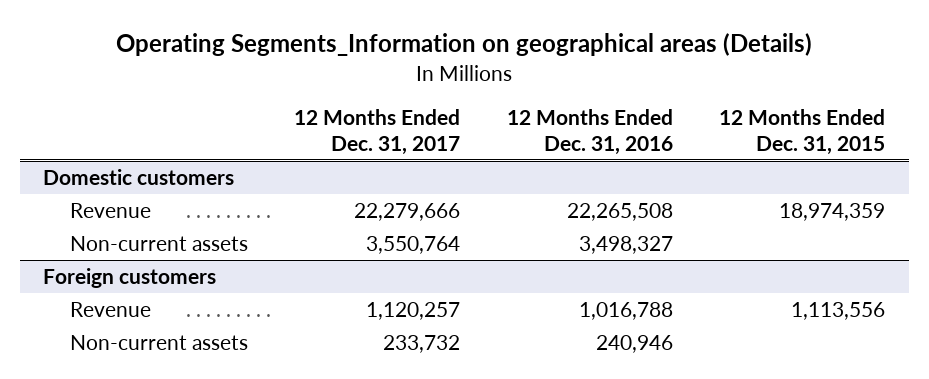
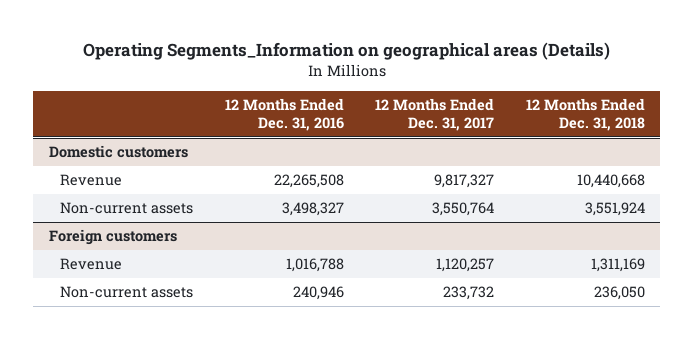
[719,109,886,155] 12 Months Ended Dec. 31, 2015 -> none
none -> [525,98,645,131] 12 Months Ended Dec. 31, 2018
[354,202,461,221] 22,279,666 -> [434,174,495,189] 9,817,327

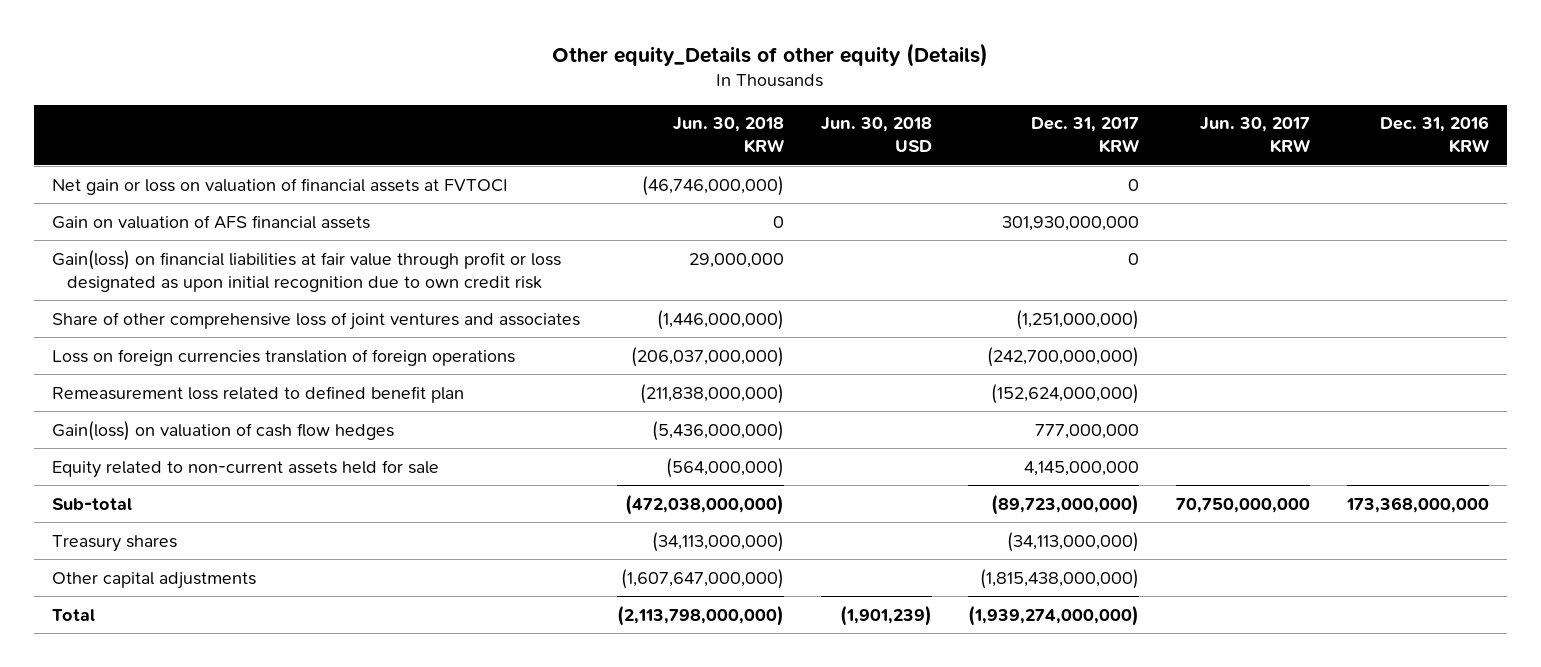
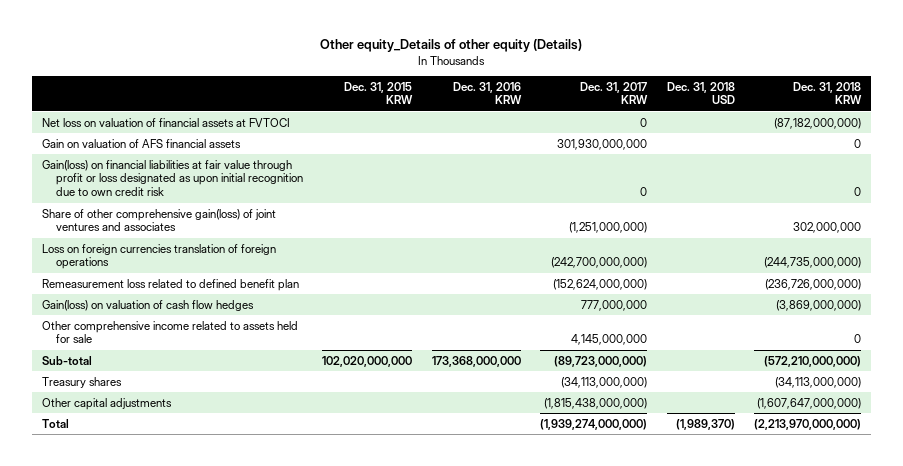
[672,117,785,154] Jun. 30, 2018 KRW -> none
[820,117,932,153] Jun. 30, 2018 USD -> none
[1200,117,1312,154] Jun. 30, 2017 KRW -> none
none -> [344,81,414,105] Dec. 31, 2015 KRW
none -> [666,81,735,105] Dec. 31, 2018 USD
none -> [793,81,863,105] Dec. 31, 2018 KRW
[51,177,508,195] Net gain or loss on valuation of financial assets at FVTOCI -> [41,117,290,127] Net loss on valuation of financial assets at FVTOCI
[51,311,580,330] Share of other comprehensive loss of joint ventures and associates -> [41,208,276,232] Share of other comprehensive gain(loss) of joint ventures and associates
[51,459,439,478] Equity related to non-current assets held for sale -> [41,320,298,344] Other comprehensive income related to assets held for sale

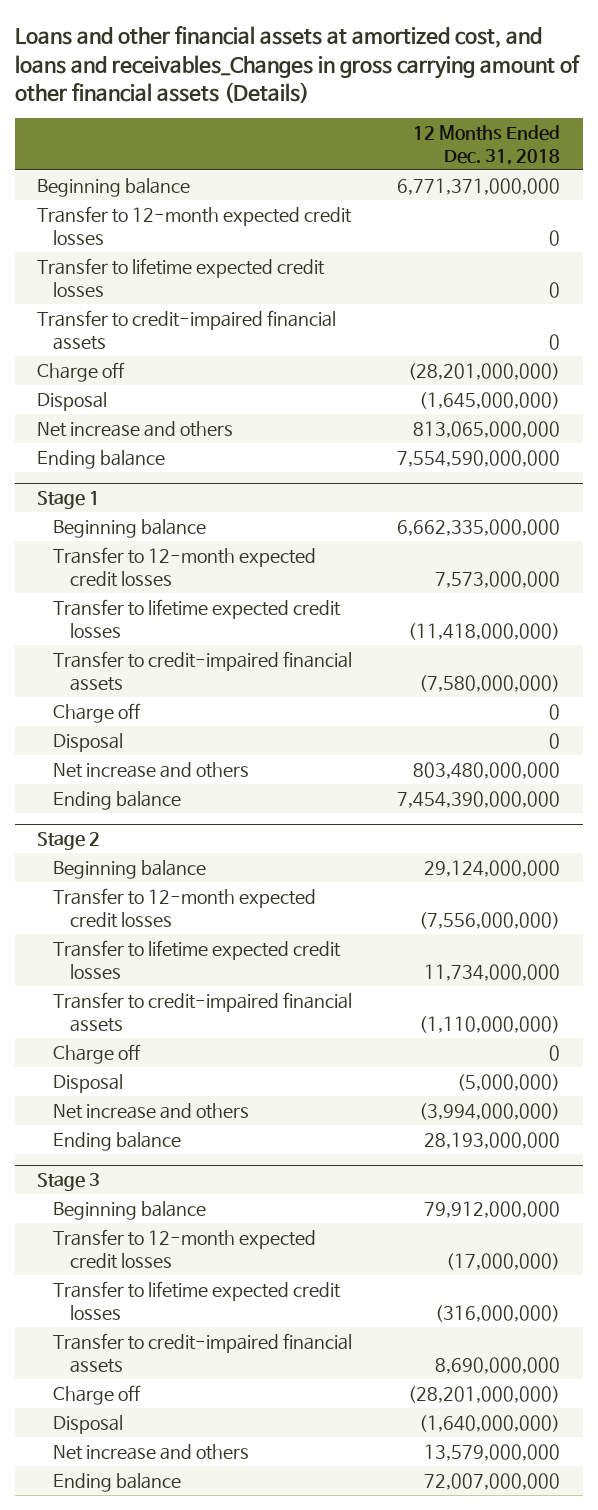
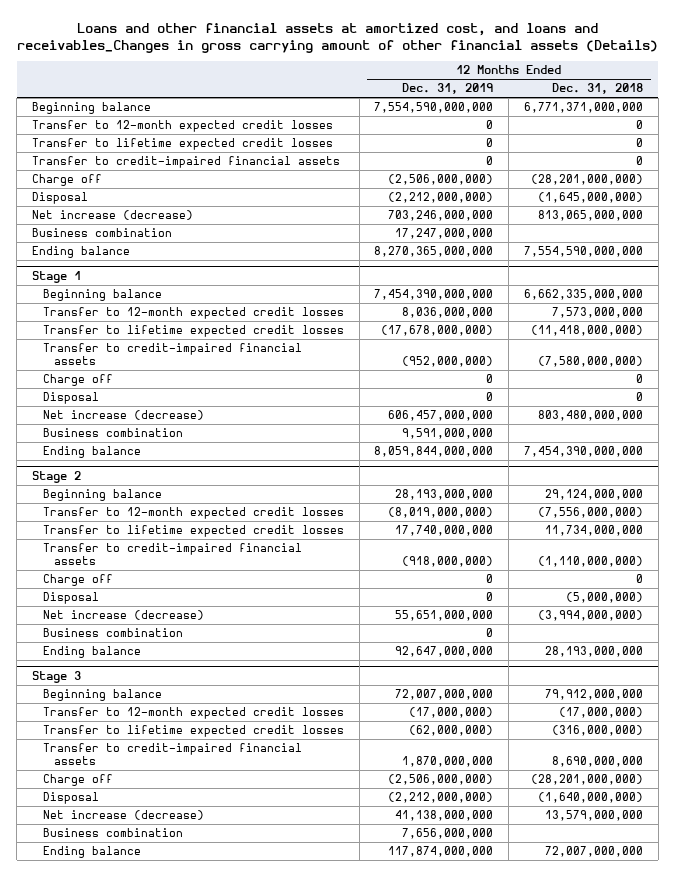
none -> [402,83,494,95] Dec. 31, 2019
[37,420,234,437] Net increase and others -> [31,210,193,221] Net increase (decrease)
none -> [31,228,172,238] Business combination
[53,761,250,778] Net increase and others -> [42,410,204,421] Net increase (decrease)
none -> [42,428,183,438] Business combination
[53,1102,250,1119] Net increase and others -> [42,610,204,621] Net increase (decrease)
none -> [42,628,183,638] Business combination
[53,1443,250,1460] Net increase and others -> [42,810,204,821] Net increase (decrease)
none -> [42,828,183,838] Business combination

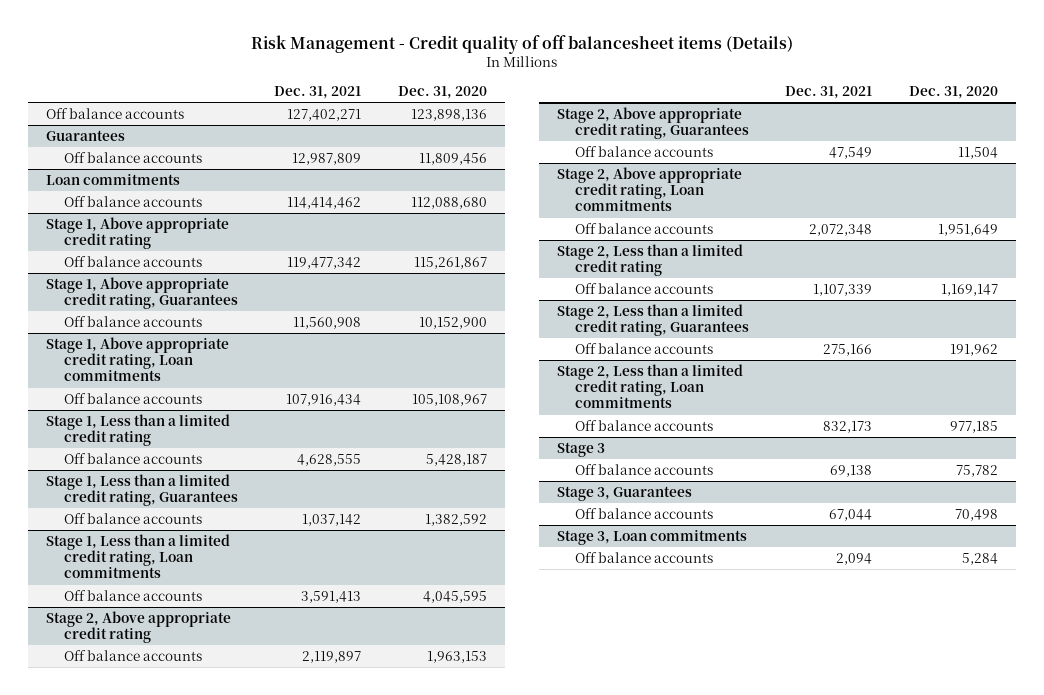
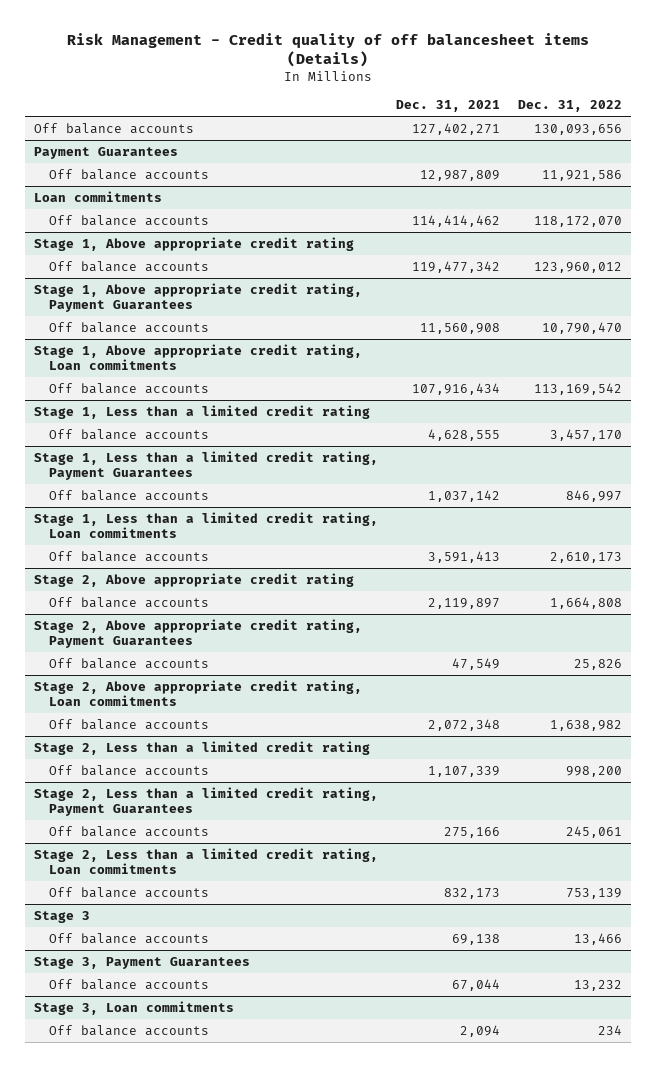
[398,86,488,100] Dec. 31, 2020 -> none
none -> [518,100,623,113] Dec. 31, 2022
[46,130,126,142] Guarantees -> [34,146,179,159] Payment Guarantees
[46,277,238,310] Stage 1, Above appropriate credit rating, Guarantees -> [34,282,363,312] Stage 1, Above appropriate credit rating, Payment Guarantees
[46,474,238,507] Stage 1, Less than a limited credit rating, Guarantees -> [34,450,379,480] Stage 1, Less than a limited credit rating, Payment Guarantees
[557,107,749,140] Stage 2, Above appropriate credit rating, Guarantees -> [34,618,363,648] Stage 2, Above appropriate credit rating, Payment Guarantees
[557,304,749,337] Stage 2, Less than a limited credit rating, Guarantees -> [34,786,379,816] Stage 2, Less than a limited credit rating, Payment Guarantees
[557,486,693,502] Stage 3, Guarantees -> [34,956,251,969] Stage 3, Payment Guarantees

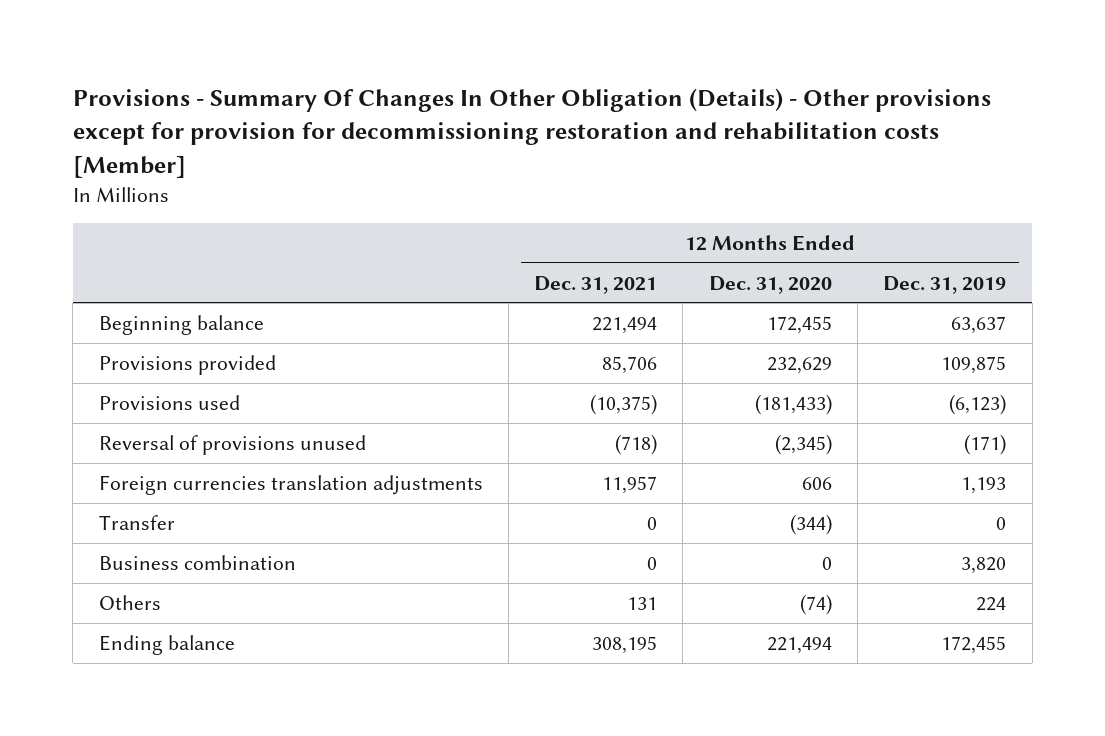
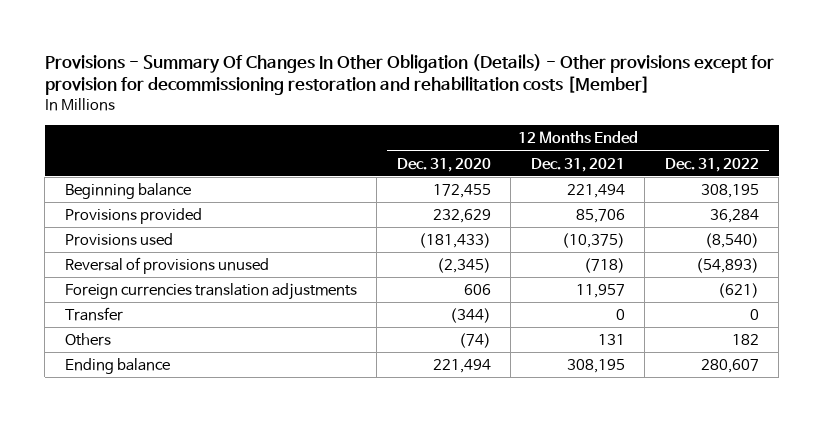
[883,275,1007,294] Dec. 31, 2019 -> none
none -> [664,157,759,172] Dec. 31, 2022
[98,554,296,570] Business combination -> none

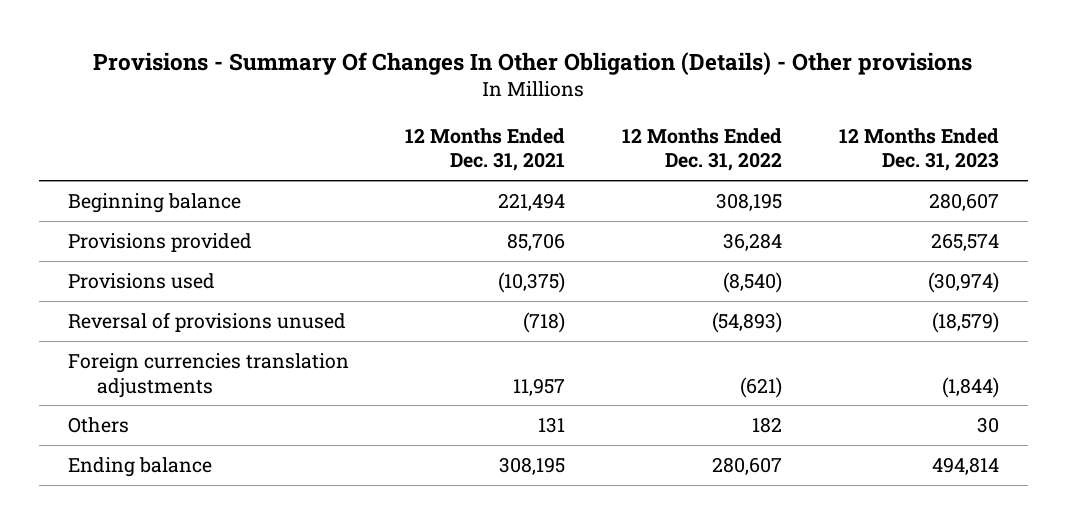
[44,53,774,96] Provisions - Summary Of Changes In Other Obligation (Details) - Other provisions except for provision for decommissioning restoration and rehabilitation costs [Member] -> [93,51,973,75] Provisions - Summary Of Changes In Other Obligation (Details) - Other provisions
[396,157,491,172] Dec. 31, 2020 -> none
none -> [839,127,1000,172] 12 Months Ended Dec. 31, 2023
[64,307,123,322] Transfer -> none

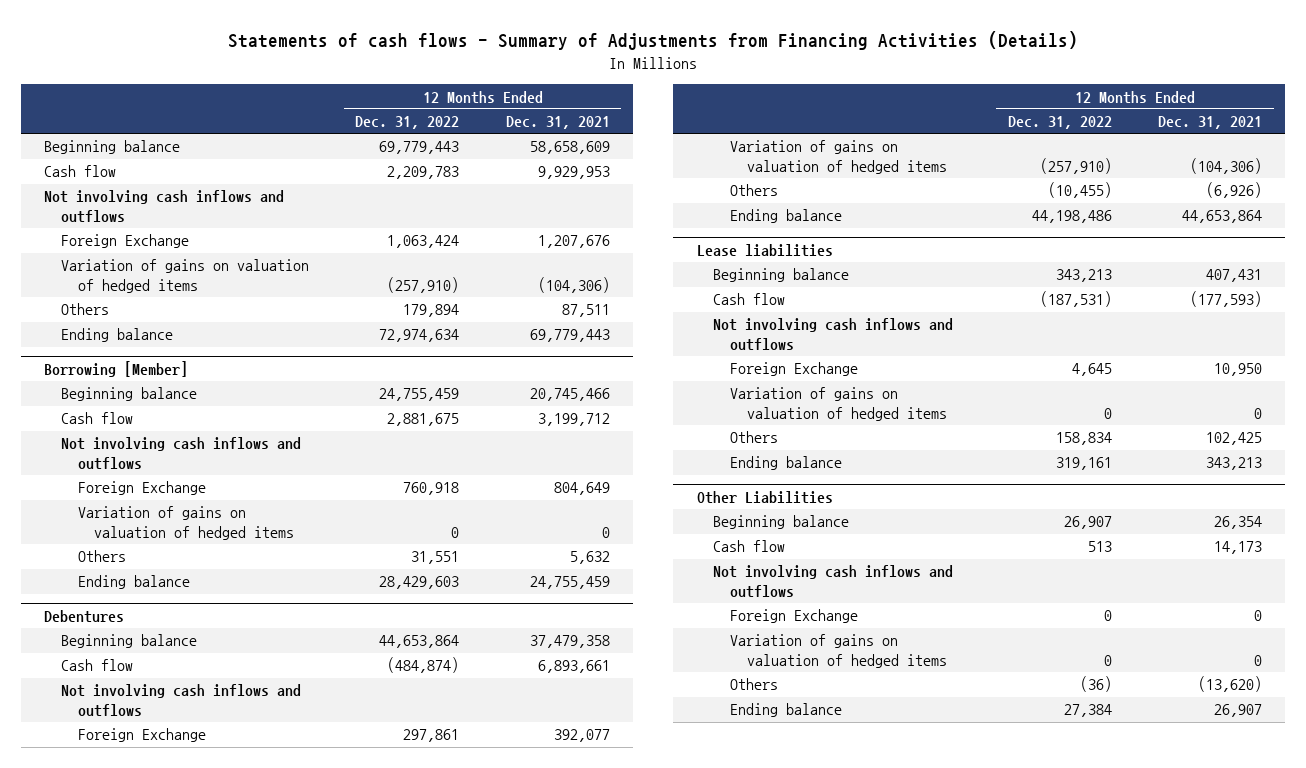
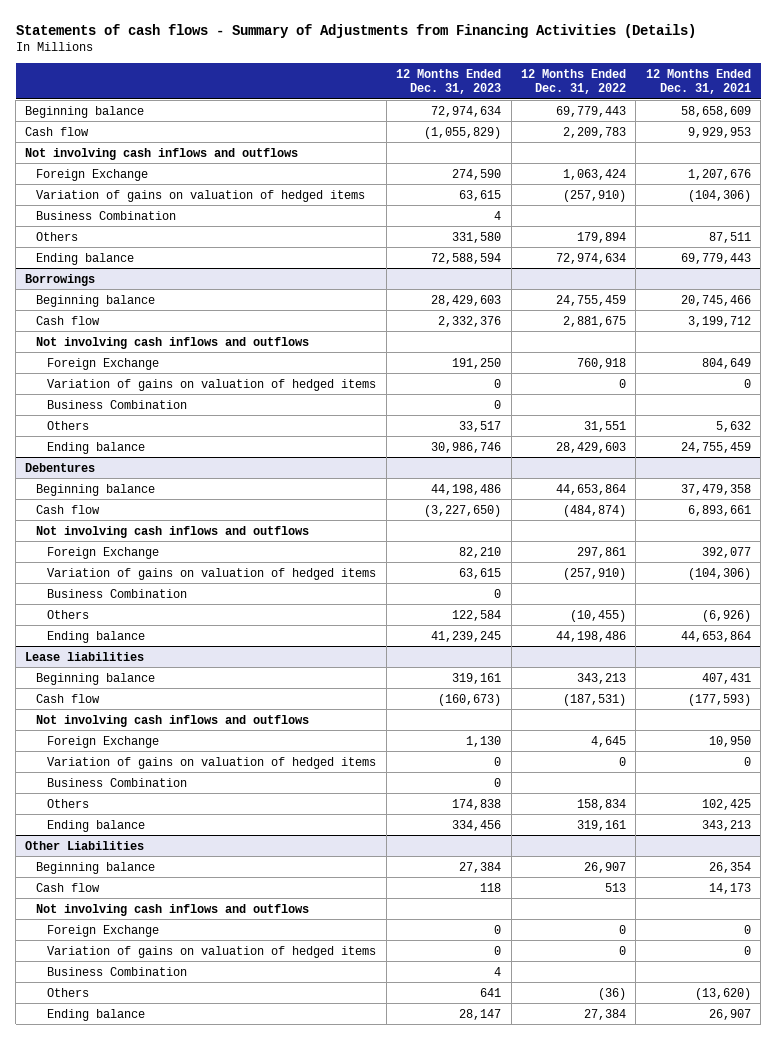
none -> [396,68,502,95] 12 Months Ended Dec. 31, 2023
none -> [36,210,177,220] Business Combination
[44,361,189,378] Borrowing [Member] -> [25,273,96,286] Borrowings
none -> [47,399,188,409] Business Combination
none -> [47,588,188,598] Business Combination
none -> [47,777,188,787] Business Combination
none -> [47,966,188,976] Business Combination

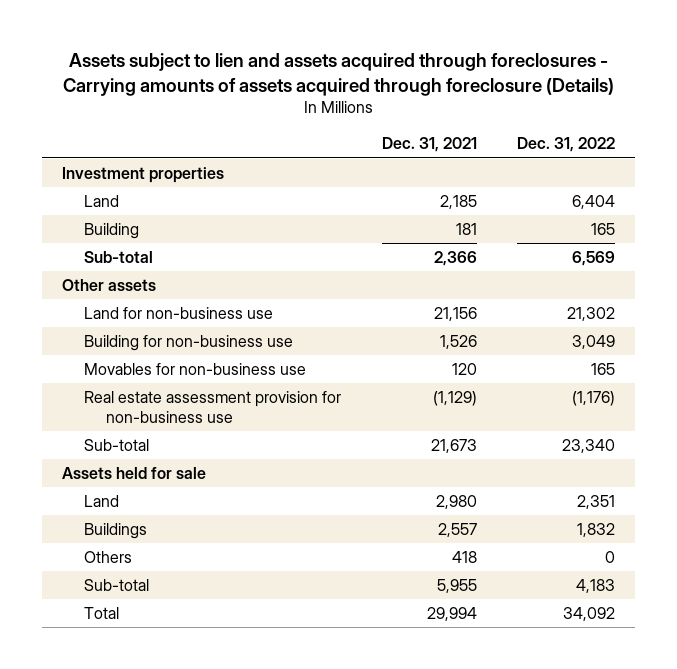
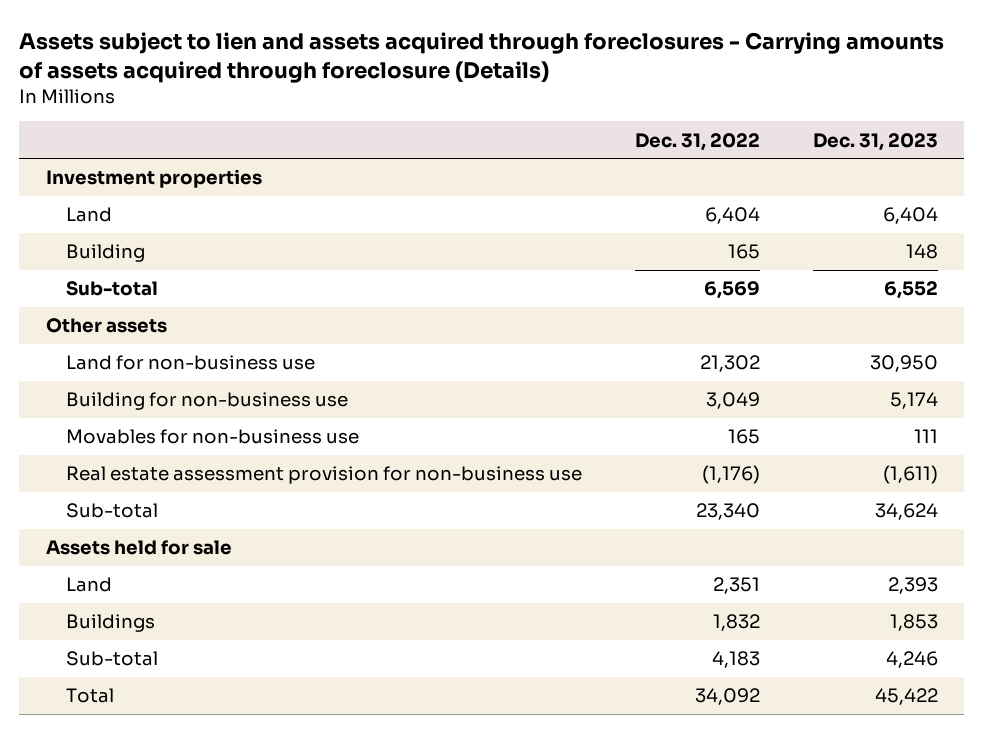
[381,137,477,153] Dec. 31, 2021 -> none
none -> [812,132,938,151] Dec. 31, 2023
[83,550,132,563] Others -> none

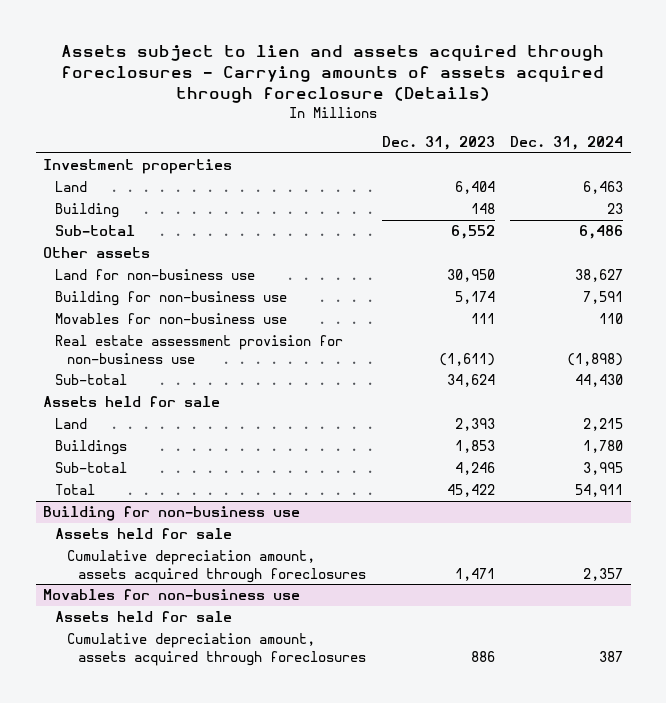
[634,132,760,151] Dec. 31, 2022 -> none
none -> [510,136,624,151] Dec. 31, 2024
none -> [43,506,301,522] Building for non-business use
none -> [54,528,232,540] Assets held for sale
none -> [66,550,367,583] Cumulative depreciation amount, assets acquired through foreclosures
none -> [43,589,301,601] Movables for non-business use
none -> [54,611,232,623] Assets held for sale
none -> [66,633,367,666] Cumulative depreciation amount, assets acquired through foreclosures

